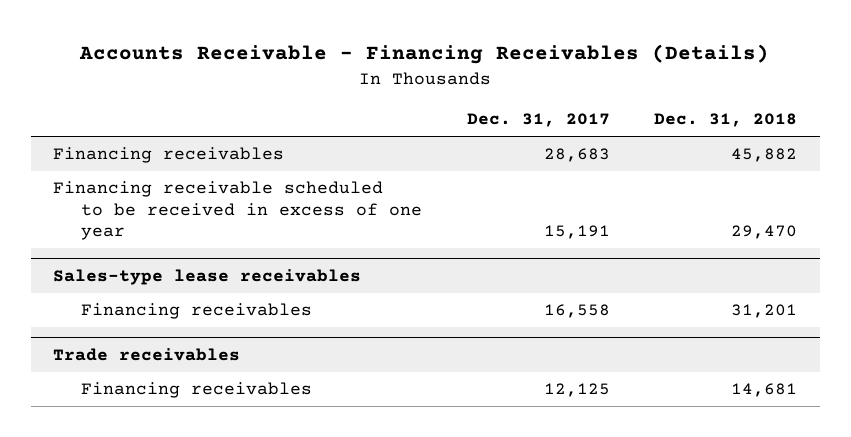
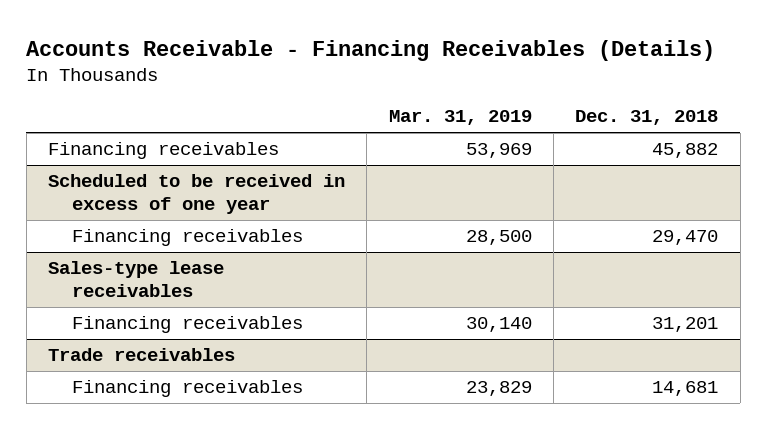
[466,113,610,128] Dec. 31, 2017 -> none
none -> [388,110,532,126] Mar. 31, 2019
none -> [48,174,346,214] Scheduled to be received in excess of one year
[53,181,422,240] Financing receivable scheduled to be received in excess of one year -> [72,229,304,247] Financing receivables

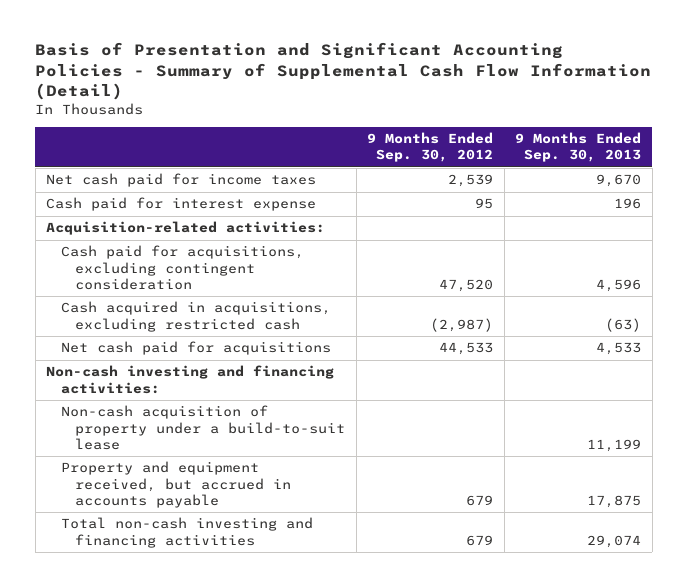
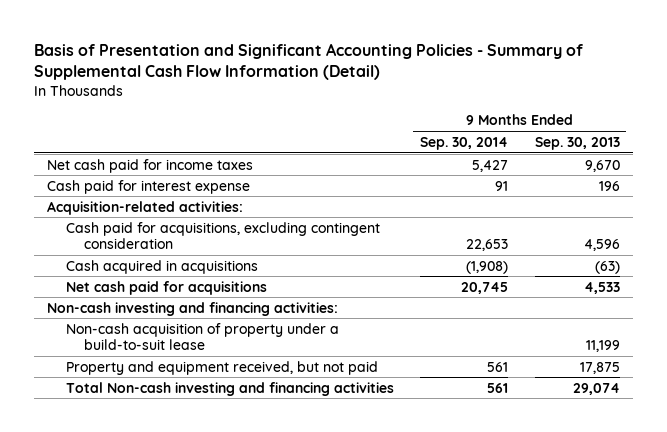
[367,132,494,163] 9 Months Ended Sep. 30, 2012 -> none
none -> [420,136,509,150] Sep. 30, 2014
[60,301,331,332] Cash acquired in acquisitions, excluding restricted cash -> [65,259,258,274] Cash acquired in acquisitions
[60,461,292,508] Property and equipment received, but accrued in accounts payable -> [65,360,378,375] Property and equipment received, but not paid
[60,517,313,548] Total non-cash investing and financing activities -> [65,381,394,396] Total Non-cash investing and financing activities

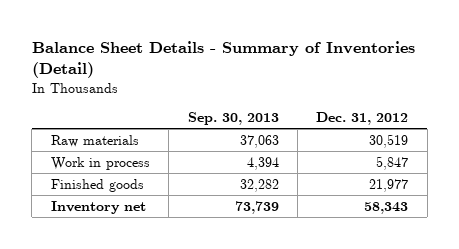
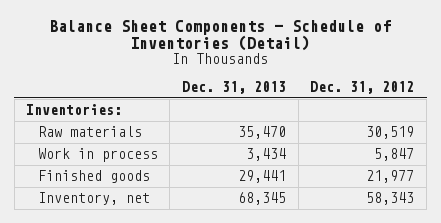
[31,40,415,79] Balance Sheet Details - Summary of Inventories (Detail) -> [49,19,392,52] Balance Sheet Components - Schedule of Inventories (Detail)
[187,112,279,126] Sep. 30, 2013 -> none
none -> [181,81,286,95] Dec. 31, 2013
none -> [26,104,123,116] Inventories:
[50,200,146,214] Inventory net -> [37,192,150,206] Inventory, net

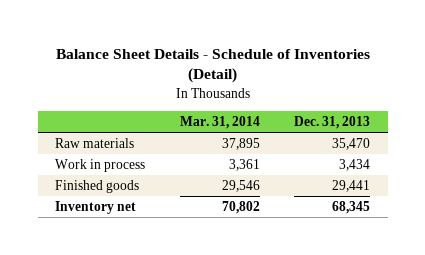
[49,19,392,52] Balance Sheet Components - Schedule of Inventories (Detail) -> [55,48,370,84] Balance Sheet Details - Schedule of Inventories (Detail)
[310,81,415,95] Dec. 31, 2012 -> none
none -> [179,116,260,130] Mar. 31, 2014
[26,104,123,116] Inventories: -> none
[37,192,150,206] Inventory, net -> [54,200,136,214] Inventory net

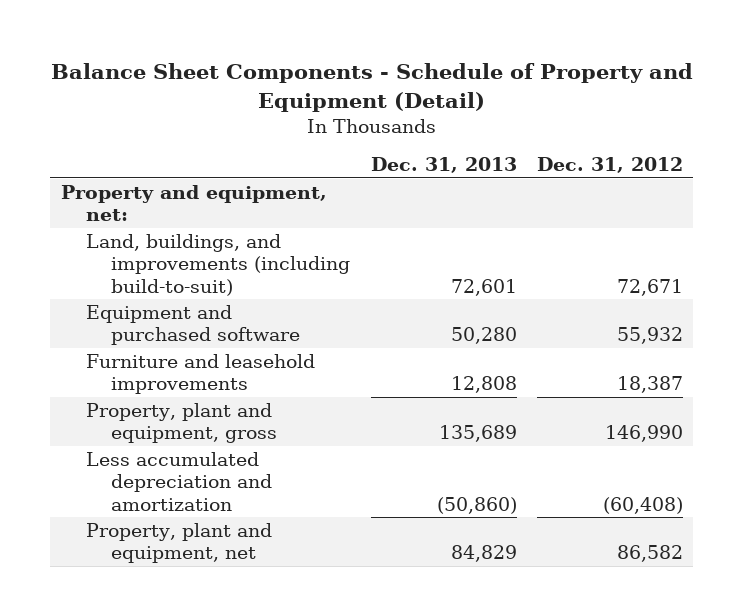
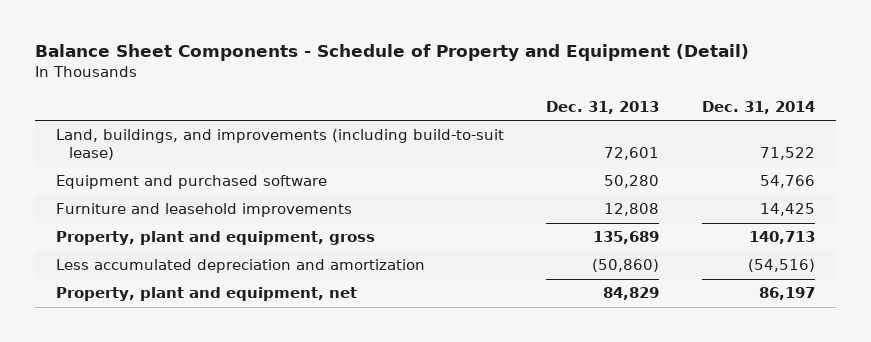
[537,157,684,174] Dec. 31, 2012 -> none
none -> [701,100,815,114] Dec. 31, 2014
[60,185,327,222] Property and equipment, net: -> none
[85,234,351,296] Land, buildings, and improvements (including build-to-suit) -> [55,129,504,161] Land, buildings, and improvements (including build-to-suit lease)

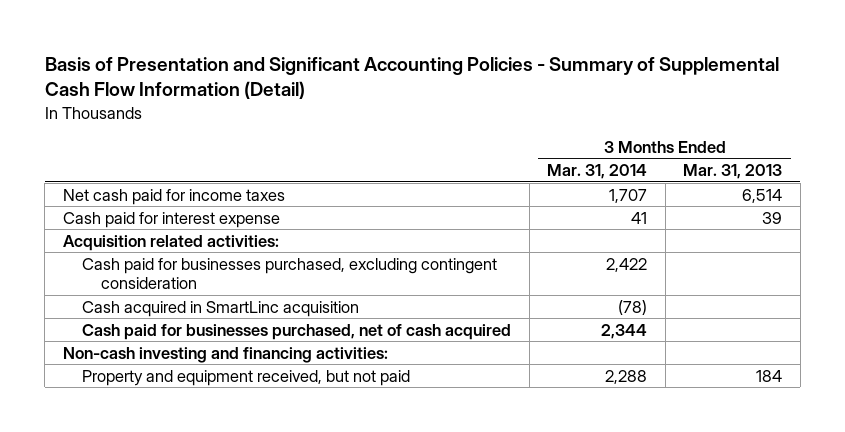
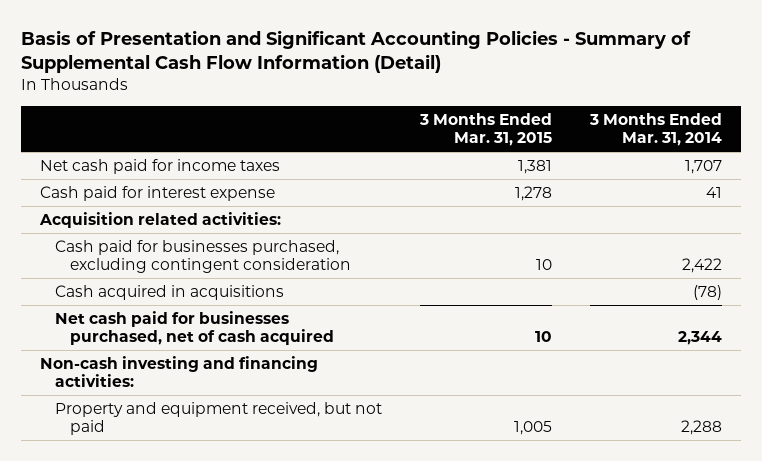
[683,164,783,180] Mar. 31, 2013 -> none
none -> [418,113,552,146] 3 Months Ended Mar. 31, 2015
[82,300,360,317] Cash acquired in SmartLinc acquisition -> [55,285,285,301] Cash acquired in acquisitions
[82,323,512,340] Cash paid for businesses purchased, net of cash acquired -> [55,311,334,346] Net cash paid for businesses purchased, net of cash acquired

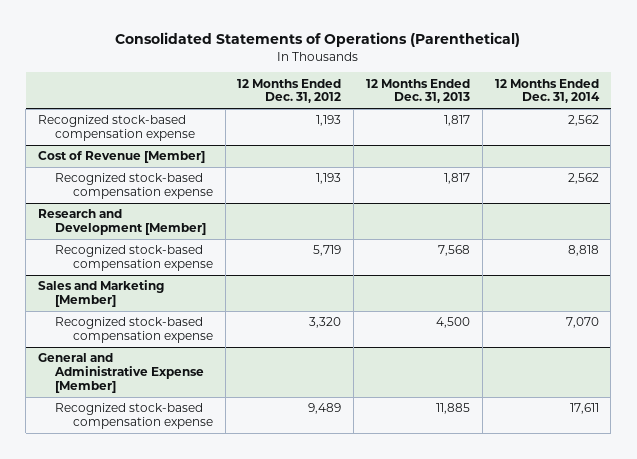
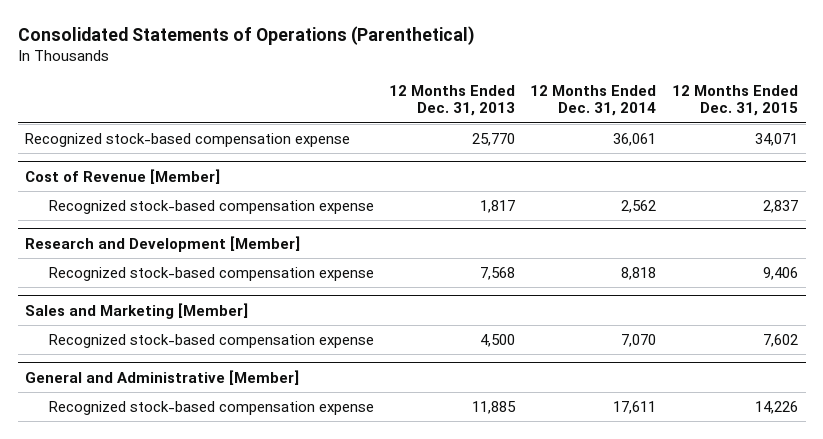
[237,78,342,104] 12 Months Ended Dec. 31, 2012 -> none
none -> [671,85,798,117] 12 Months Ended Dec. 31, 2015
[443,115,470,127] 1,817 -> [471,132,515,146] 25,770
[567,115,599,127] 2,562 -> [613,132,657,146] 36,061
[38,353,205,393] General and Administrative Expense [Member] -> [25,369,300,385] General and Administrative [Member]

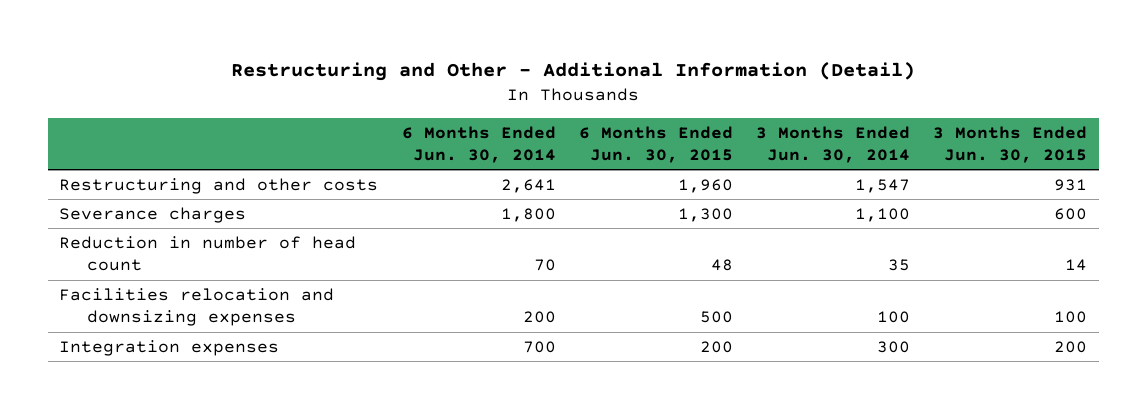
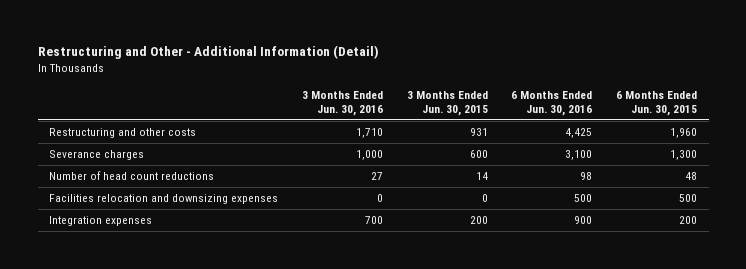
[401,125,556,164] 6 Months Ended Jun. 30, 2014 -> none
[755,125,910,164] 3 Months Ended Jun. 30, 2014 -> none
none -> [301,90,383,116] 3 Months Ended Jun. 30, 2016
none -> [511,90,593,116] 6 Months Ended Jun. 30, 2016
[59,235,357,272] Reduction in number of head count -> [49,171,215,181] Number of head count reductions
[1053,311,1087,324] 100 -> [481,194,488,203] 0

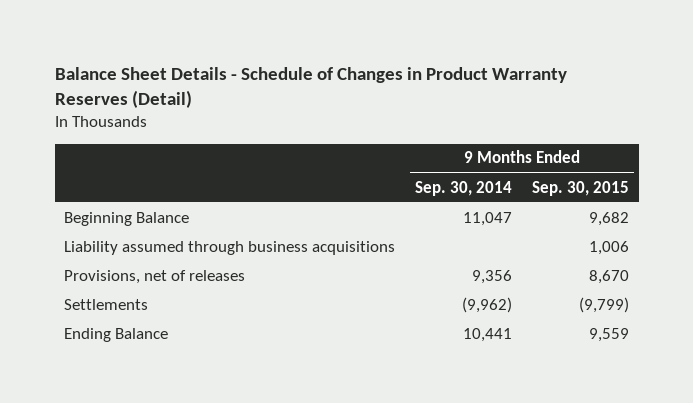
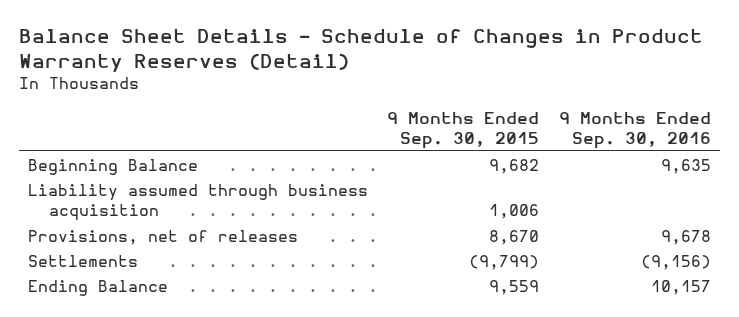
[415,180,513,196] Sep. 30, 2014 -> none
none -> [558,111,711,150] 9 Months Ended Sep. 30, 2016
[64,240,396,255] Liability assumed through business acquisitions -> [28,183,369,222] Liability assumed through business acquisition

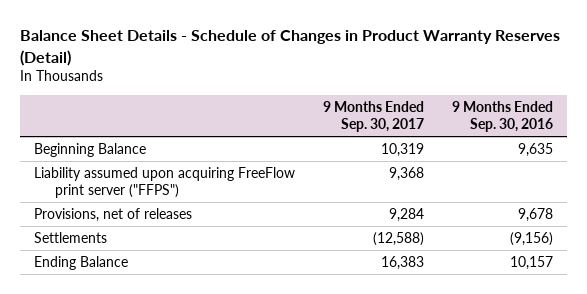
[387,111,540,150] 9 Months Ended Sep. 30, 2015 -> none
none -> [322,100,424,133] 9 Months Ended Sep. 30, 2017
[28,183,369,222] Liability assumed through business acquisition -> [33,166,295,199] Liability assumed upon acquiring FreeFlow print server ("FFPS")

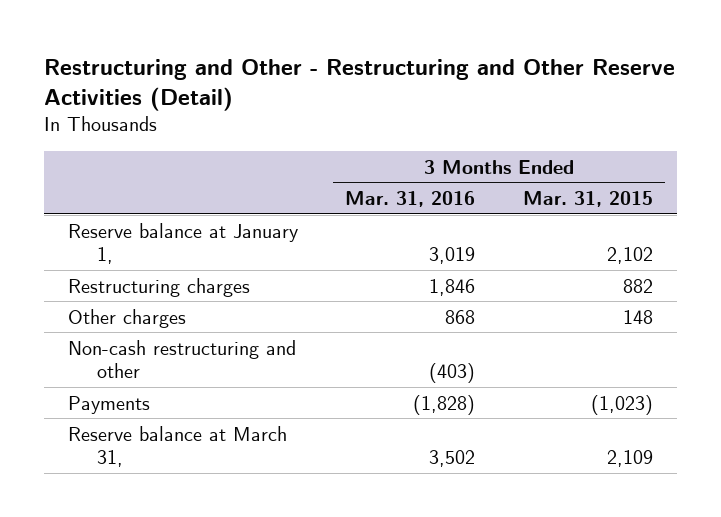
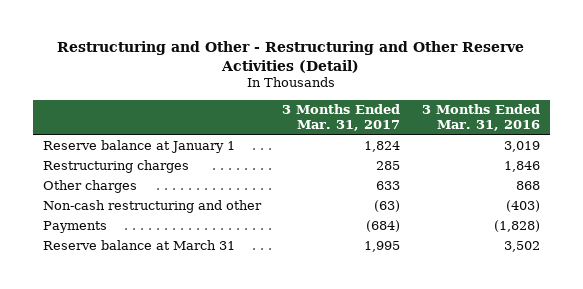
[522,190,653,207] Mar. 31, 2015 -> none
none -> [282,104,401,132] 3 Months Ended Mar. 31, 2017
[67,222,298,265] Reserve balance at January 1, -> [43,140,236,154] Reserve balance at January 1
[67,425,287,468] Reserve balance at March 31, -> [43,240,236,251] Reserve balance at March 31

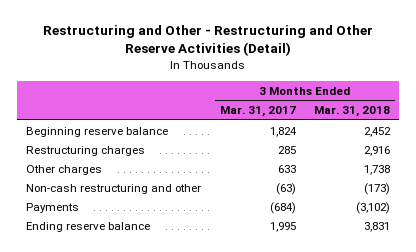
[421,104,540,132] 3 Months Ended Mar. 31, 2016 -> none
none -> [313,106,390,118] Mar. 31, 2018
[43,140,236,154] Reserve balance at January 1 -> [26,126,169,137] Beginning reserve balance
[43,240,236,251] Reserve balance at March 31 -> [26,221,151,232] Ending reserve balance

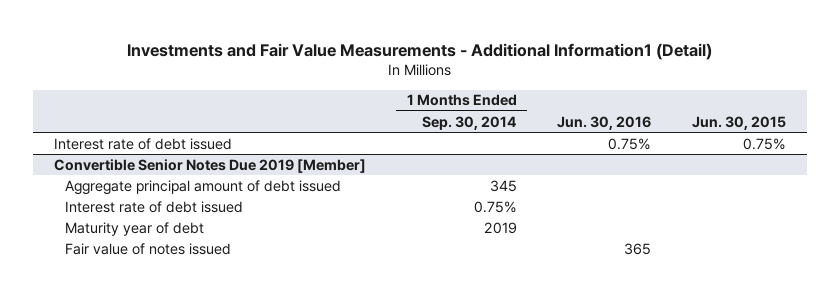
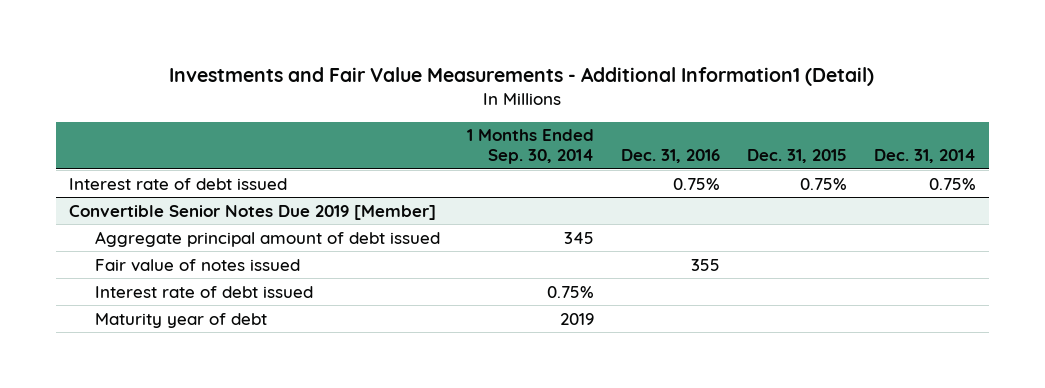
[557,115,652,130] Jun. 30, 2016 -> none
[692,115,787,130] Jun. 30, 2015 -> none
none -> [620,149,720,164] Dec. 31, 2016
none -> [746,149,847,164] Dec. 31, 2015
none -> [873,149,976,164] Dec. 31, 2014
[65,242,232,255] Fair value of notes issued -> [95,258,301,272] Fair value of notes issued

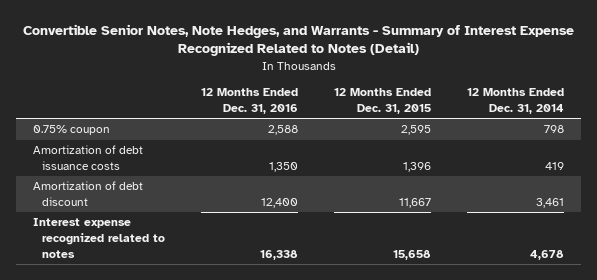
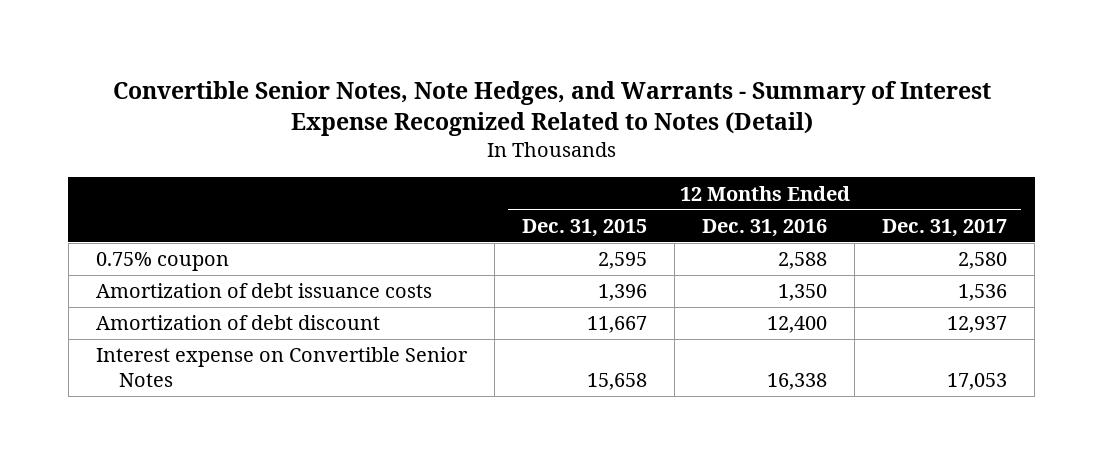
[466,88,564,115] 12 Months Ended Dec. 31, 2014 -> none
none -> [882,218,1008,237] Dec. 31, 2017
[33,218,166,258] Interest expense recognized related to notes -> [95,347,468,388] Interest expense on Convertible Senior Notes

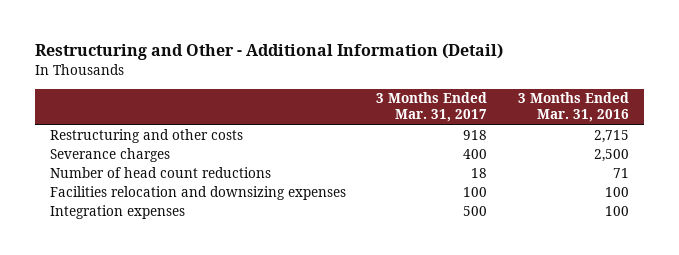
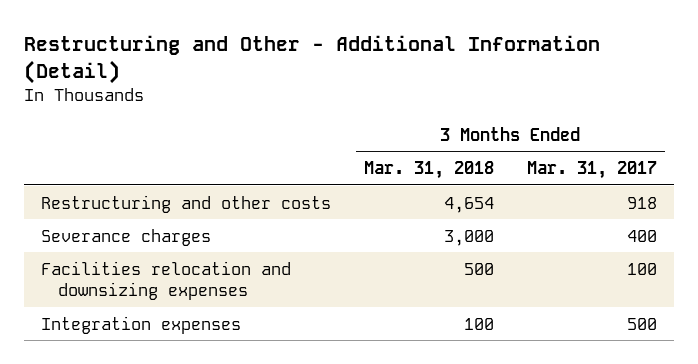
[517,92,629,123] 3 Months Ended Mar. 31, 2016 -> none
none -> [363,161,494,180] Mar. 31, 2018
[50,166,272,178] Number of head count reductions -> none

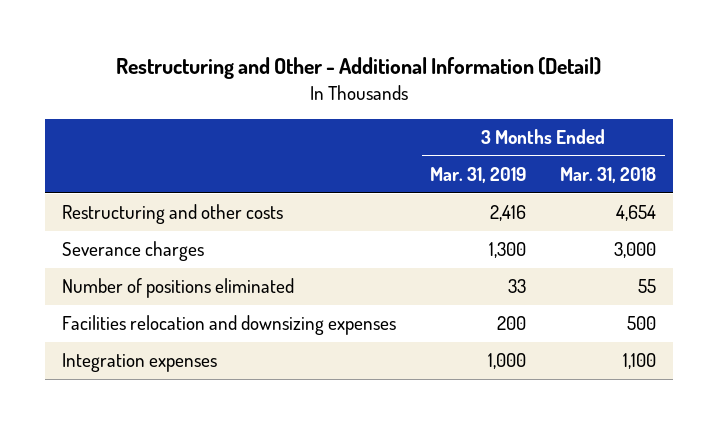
[527,161,658,180] Mar. 31, 2017 -> none
none -> [430,166,527,183] Mar. 31, 2019
none -> [62,278,295,299] Number of positions eliminated
[463,317,494,330] 100 -> [623,353,657,370] 1,100

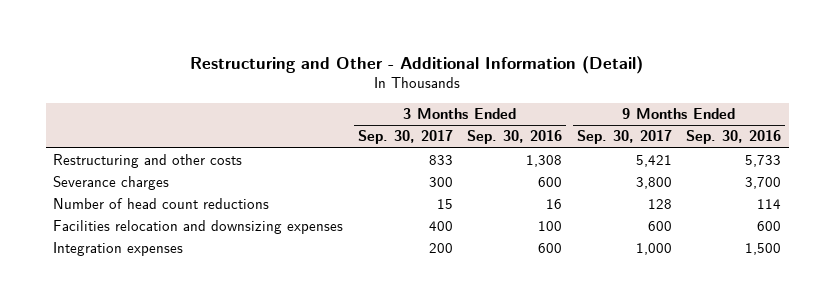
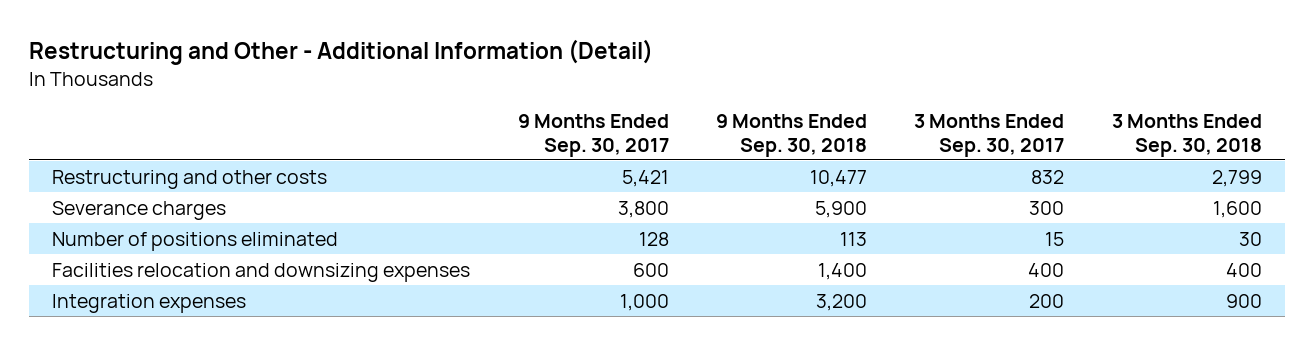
[467,130,563,145] Sep. 30, 2016 -> none
[686,130,782,145] Sep. 30, 2016 -> none
none -> [715,114,867,157] 9 Months Ended Sep. 30, 2018
none -> [1111,114,1262,157] 3 Months Ended Sep. 30, 2018
[428,155,453,166] 833 -> [1031,169,1065,184] 832
[53,198,270,210] Number of head count reductions -> [52,231,339,251] Number of positions eliminated

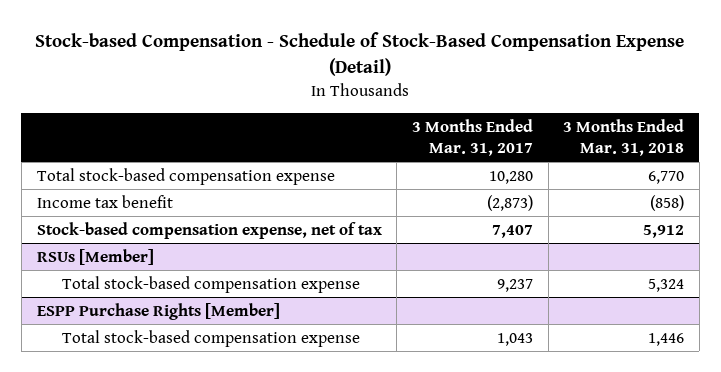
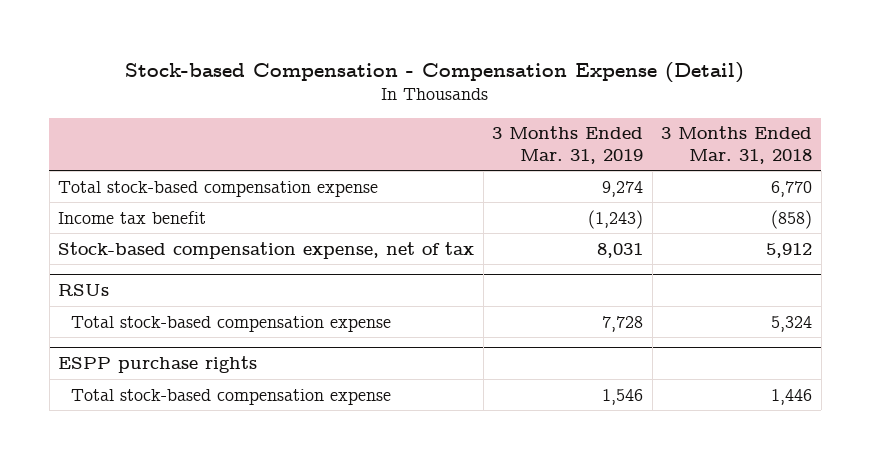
[35,32,685,77] Stock-based Compensation - Schedule of Stock-Based Compensation Expense (Detail) -> [125,61,745,83] Stock-based Compensation - Compensation Expense (Detail)
[411,118,533,156] 3 Months Ended Mar. 31, 2017 -> none
none -> [492,126,644,164] 3 Months Ended Mar. 31, 2019
[36,248,154,265] RSUs [Member] -> [58,284,110,297] RSUs
[36,302,280,320] ESPP Purchase Rights [Member] -> [58,356,258,374] ESPP purchase rights

